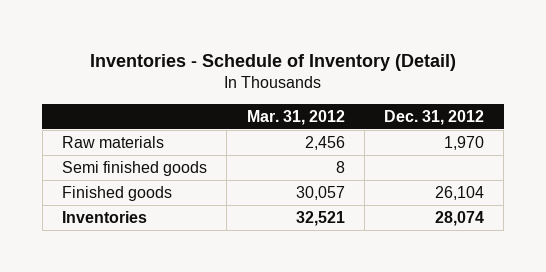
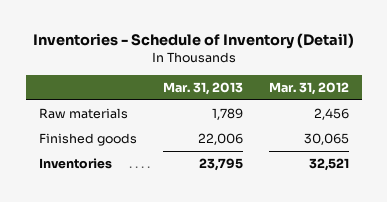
[384,109,485,125] Dec. 31, 2012 -> none
none -> [162,81,243,95] Mar. 31, 2013
[62,160,208,176] Semi finished goods -> none
[295,185,345,200] 30,057 -> [303,133,349,146] 30,065

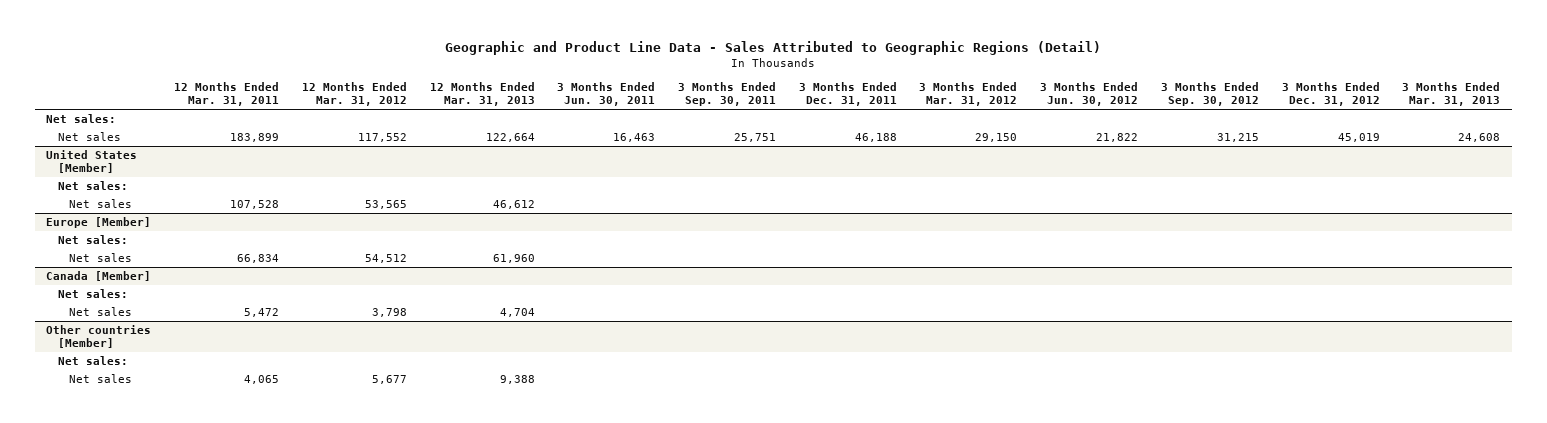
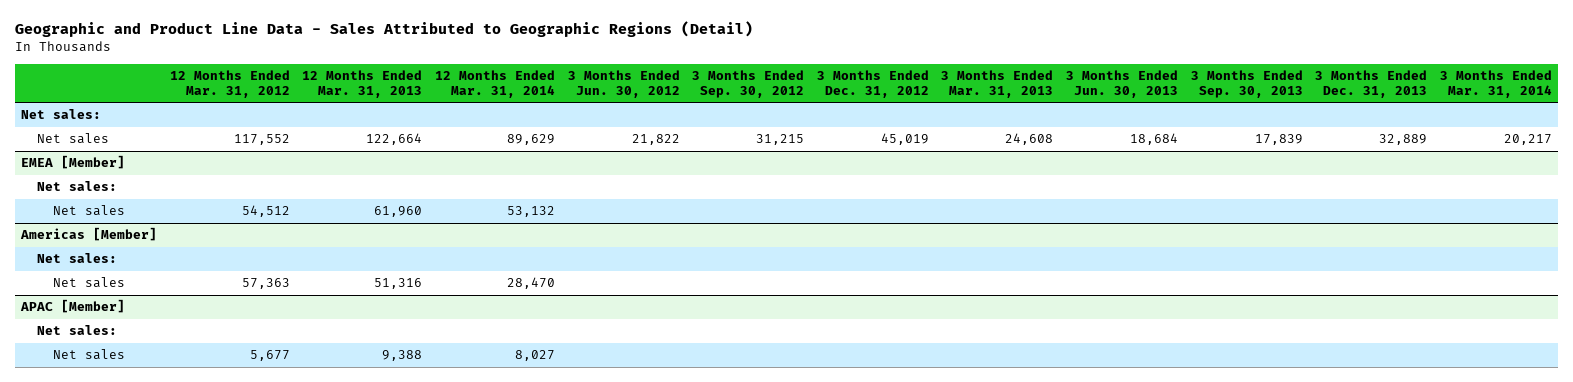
[174,81,280,107] 12 Months Ended Mar. 31, 2011 -> none
[557,81,656,107] 3 Months Ended Jun. 30, 2011 -> none
[678,81,777,107] 3 Months Ended Sep. 30, 2011 -> none
[798,81,897,107] 3 Months Ended Dec. 31, 2011 -> none
[919,81,1018,107] 3 Months Ended Mar. 31, 2012 -> none
none -> [435,70,556,98] 12 Months Ended Mar. 31, 2014
none -> [1066,70,1179,98] 3 Months Ended Jun. 30, 2013
none -> [1190,70,1303,98] 3 Months Ended Sep. 30, 2013
none -> [1315,70,1428,98] 3 Months Ended Dec. 31, 2013
none -> [1439,70,1552,98] 3 Months Ended Mar. 31, 2014
[46,149,138,174] United States [Member] -> none
[57,180,128,190] Net sales: -> none
[69,198,133,208] Net sales -> none
[46,216,152,228] Europe [Member] -> none
none -> [21,155,126,170] EMEA [Member]
[46,270,152,281] Canada [Member] -> none
none -> [20,227,158,242] Americas [Member]
[46,324,152,349] Other countries [Member] -> none
[371,307,407,317] 3,798 -> [241,278,290,290] 57,363
[499,307,535,317] 4,704 -> [374,278,423,290] 51,316
none -> [20,299,126,314] APAC [Member]

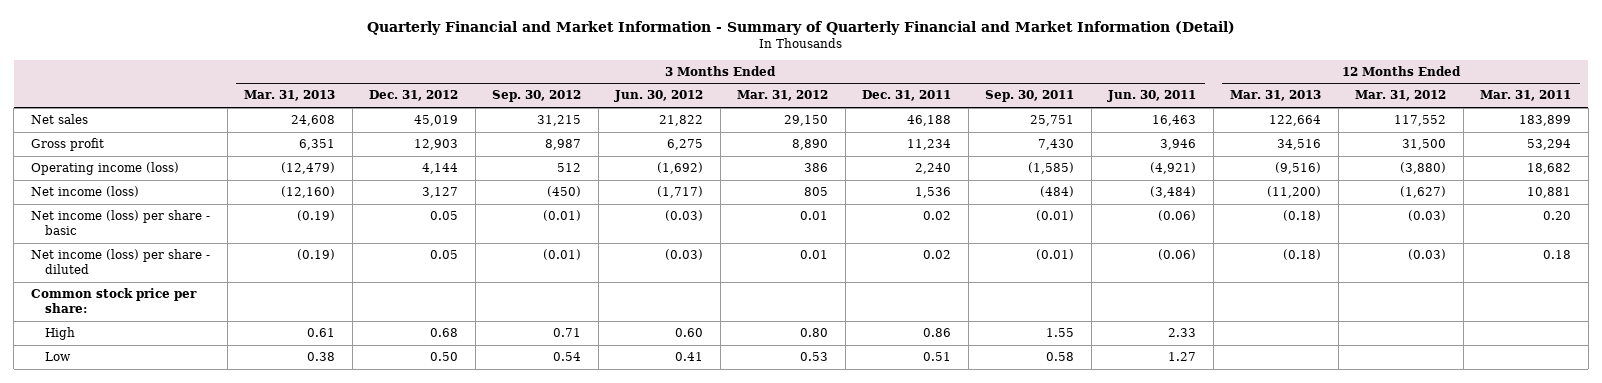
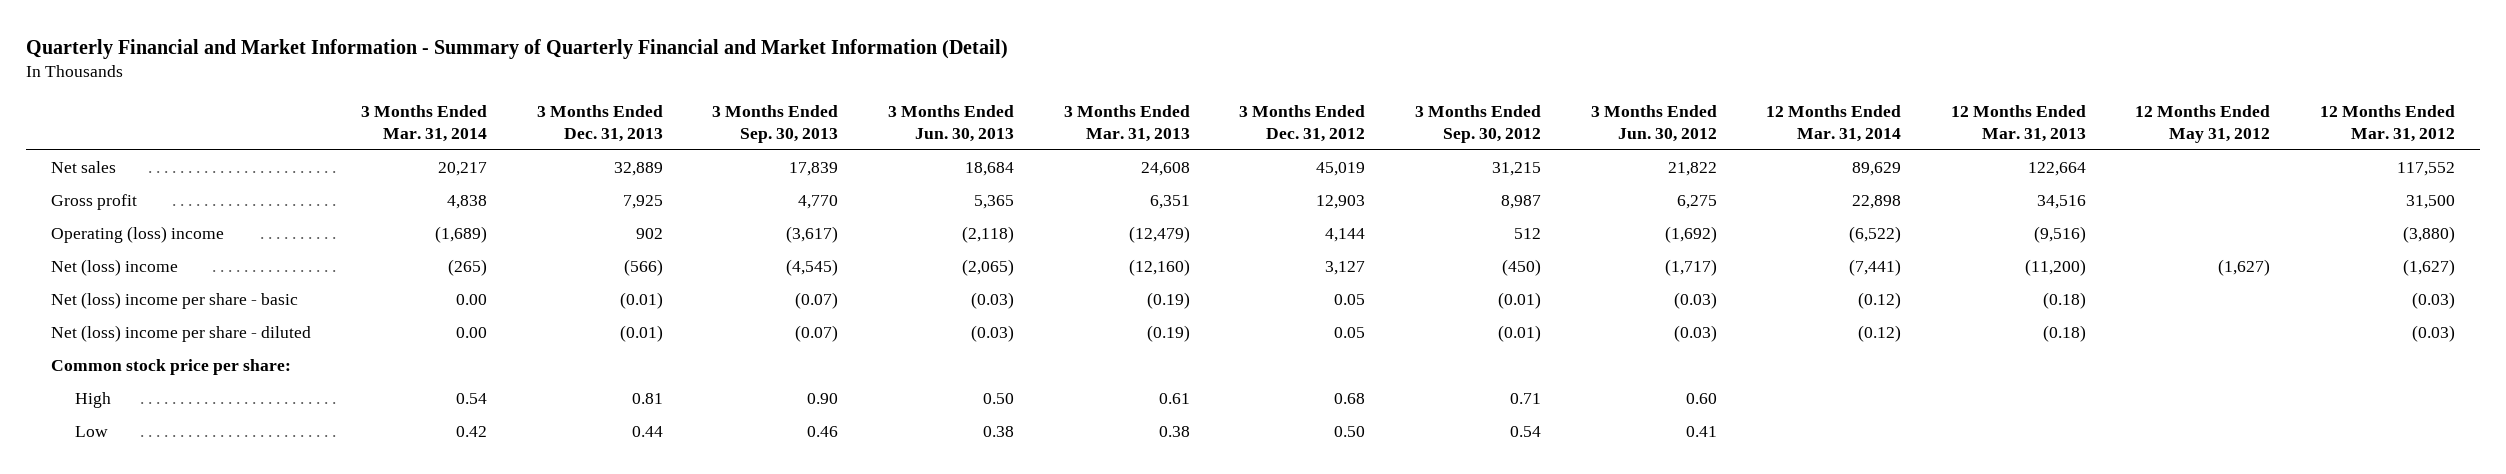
[737,90,829,102] Mar. 31, 2012 -> none
[862,90,952,102] Dec. 31, 2011 -> none
[985,90,1075,103] Sep. 30, 2011 -> none
[1107,90,1197,103] Jun. 30, 2011 -> none
[1480,90,1572,102] Mar. 31, 2011 -> none
none -> [360,104,487,143] 3 Months Ended Mar. 31, 2014
none -> [536,104,663,143] 3 Months Ended Dec. 31, 2013
none -> [712,104,839,144] 3 Months Ended Sep. 30, 2013
none -> [887,104,1014,143] 3 Months Ended Jun. 30, 2013
none -> [1766,104,1902,143] 12 Months Ended Mar. 31, 2014
none -> [2135,104,2271,144] 12 Months Ended May 31, 2012
[30,162,179,176] Operating income (loss) -> [51,226,225,244] Operating (loss) income
[30,186,139,198] Net income (loss) -> [51,259,179,277] Net (loss) income
[30,210,210,236] Net income (loss) per share - basic -> [51,292,299,310] Net (loss) income per share - basic
[30,249,210,275] Net income (loss) per share - diluted -> [51,325,312,343] Net (loss) income per share - diluted

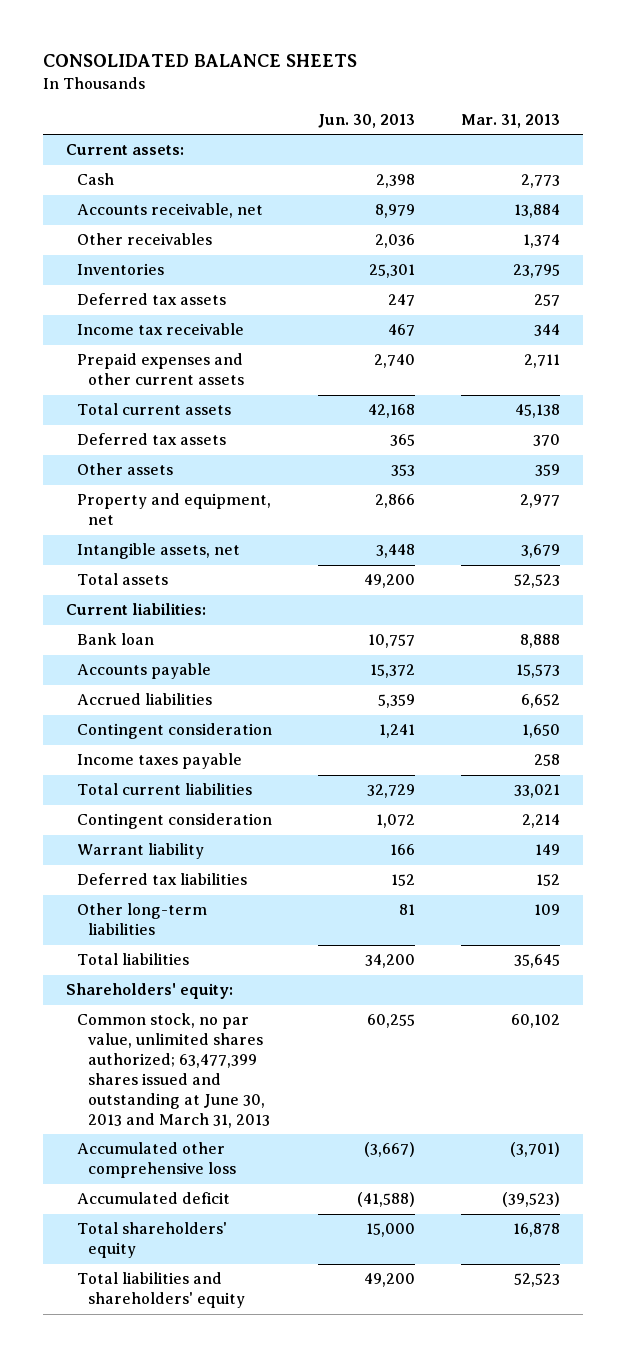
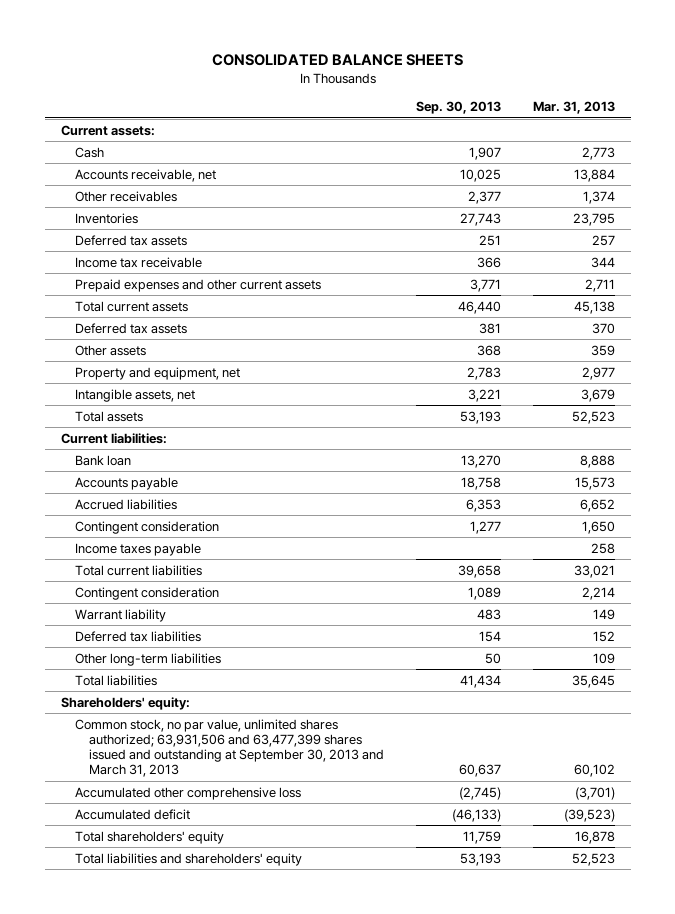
[318,113,416,128] Jun. 30, 2013 -> none
none -> [416,101,502,115] Sep. 30, 2013
[76,1013,271,1128] Common stock, no par value, unlimited shares authorized; 63,477,399 shares issued and outstanding at June 30, 2013 and March 31, 2013 -> [74,718,385,778] Common stock, no par value, unlimited shares authorized; 63,931,506 and 63,477,399 shares issued and outstanding at September 30, 2013 and March 31, 2013

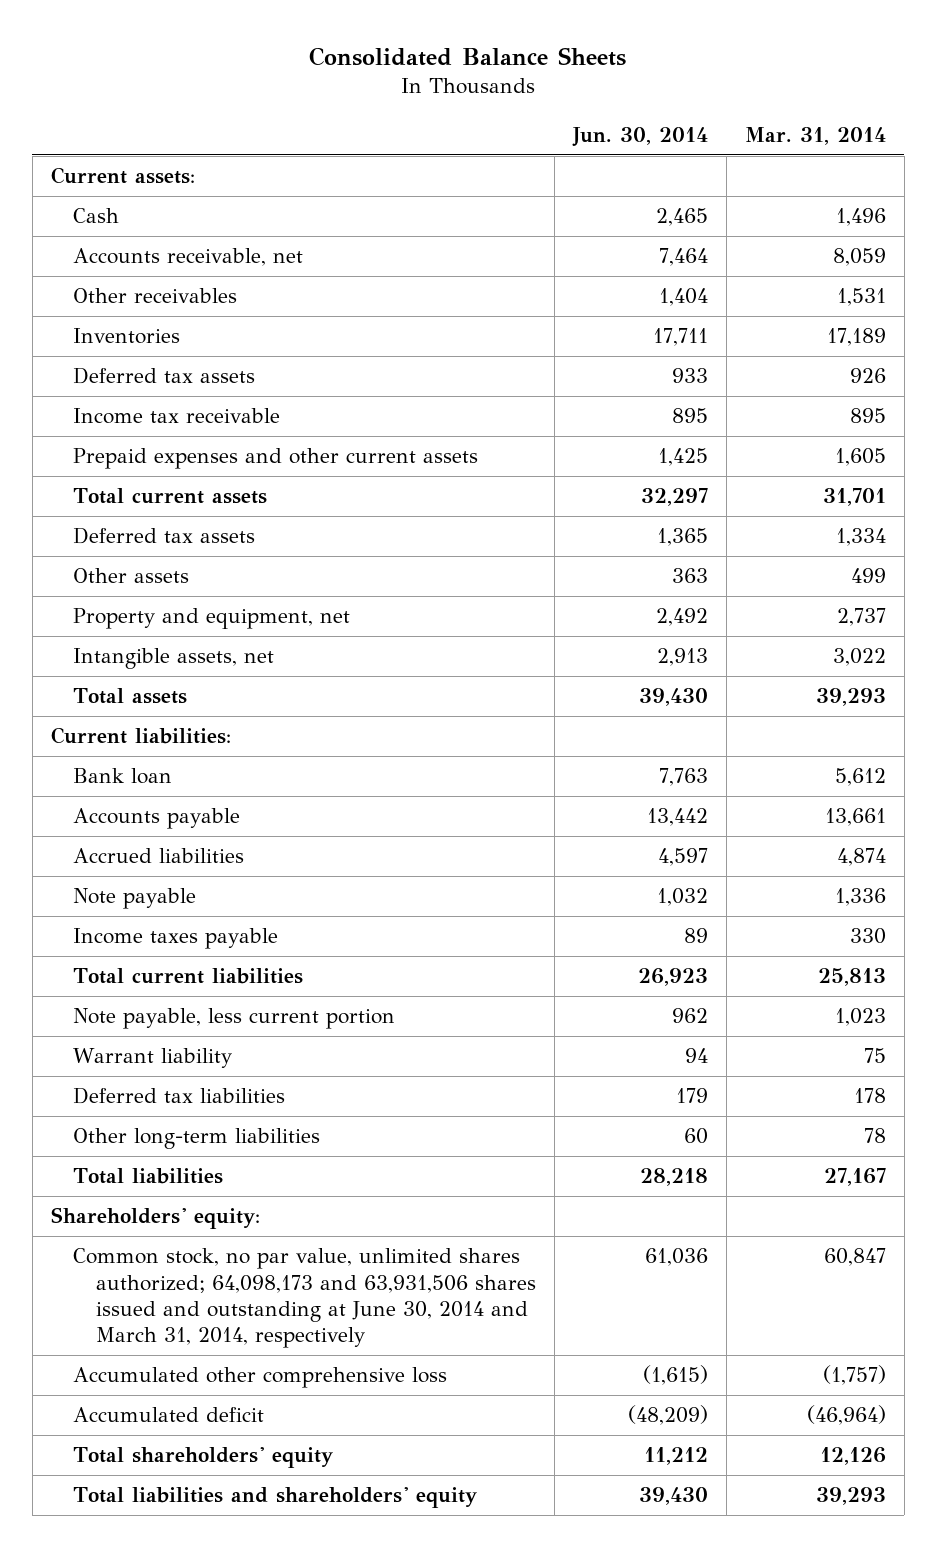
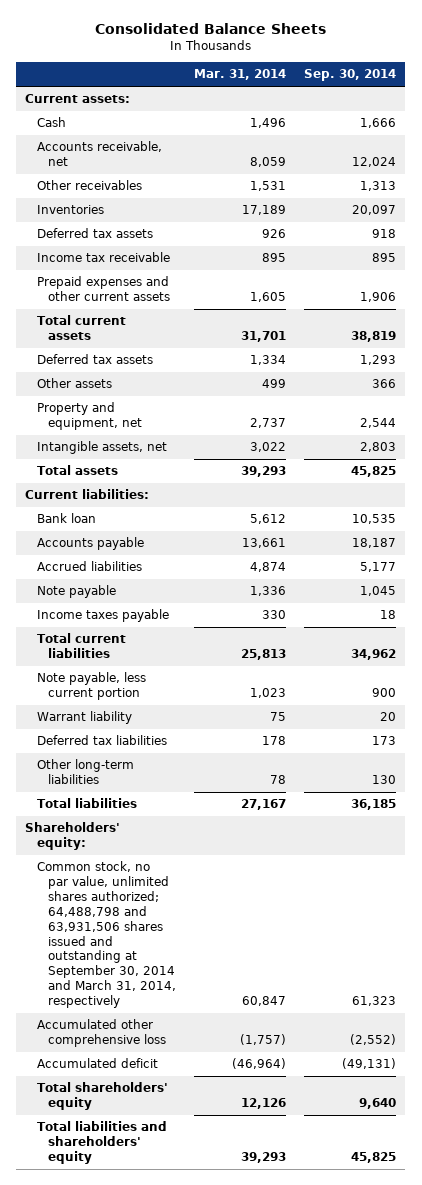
[571,126,708,147] Jun. 30, 2014 -> none
none -> [304,69,397,82] Sep. 30, 2014
[73,1248,536,1349] Common stock, no par value, unlimited shares authorized; 64,098,173 and 63,931,506 shares issued and outstanding at June 30, 2014 and March 31, 2014, respectively -> [36,861,177,1008] Common stock, no par value, unlimited shares authorized; 64,488,798 and 63,931,506 shares issued and outstanding at September 30, 2014 and March 31, 2014, respectively

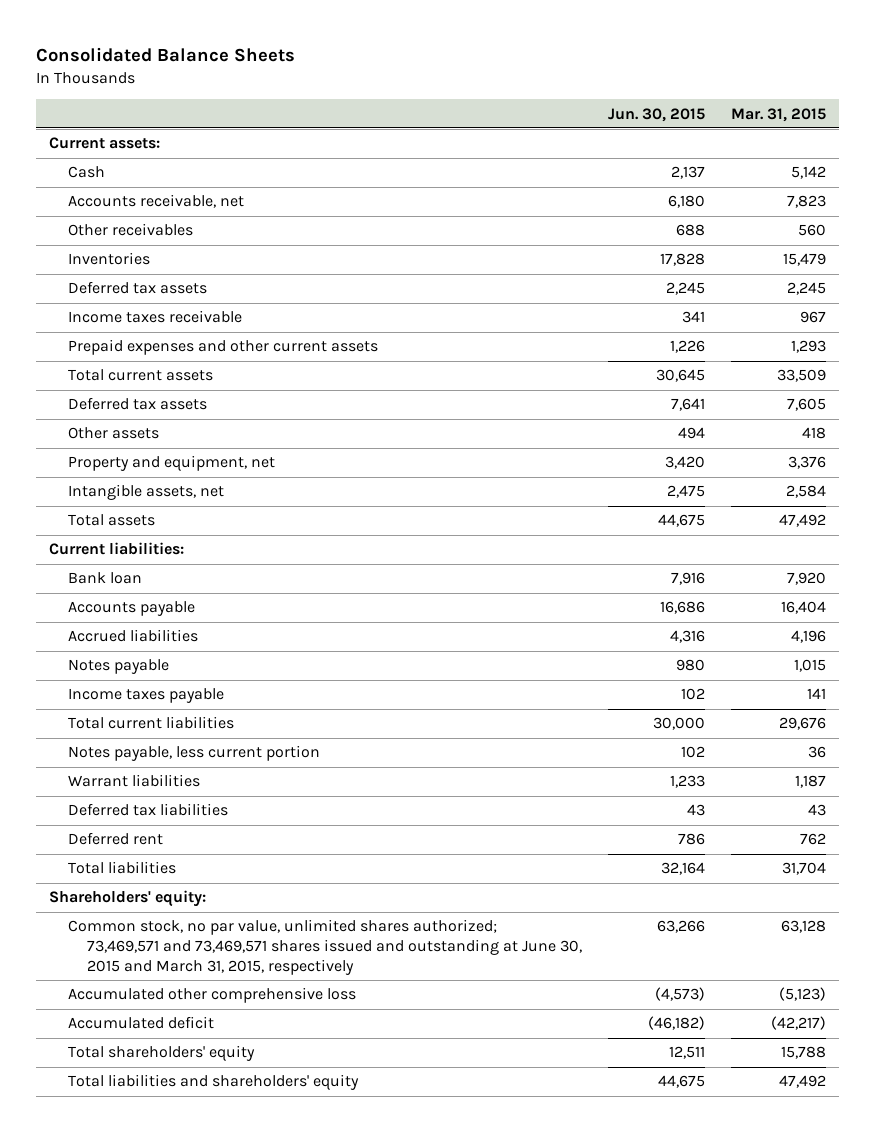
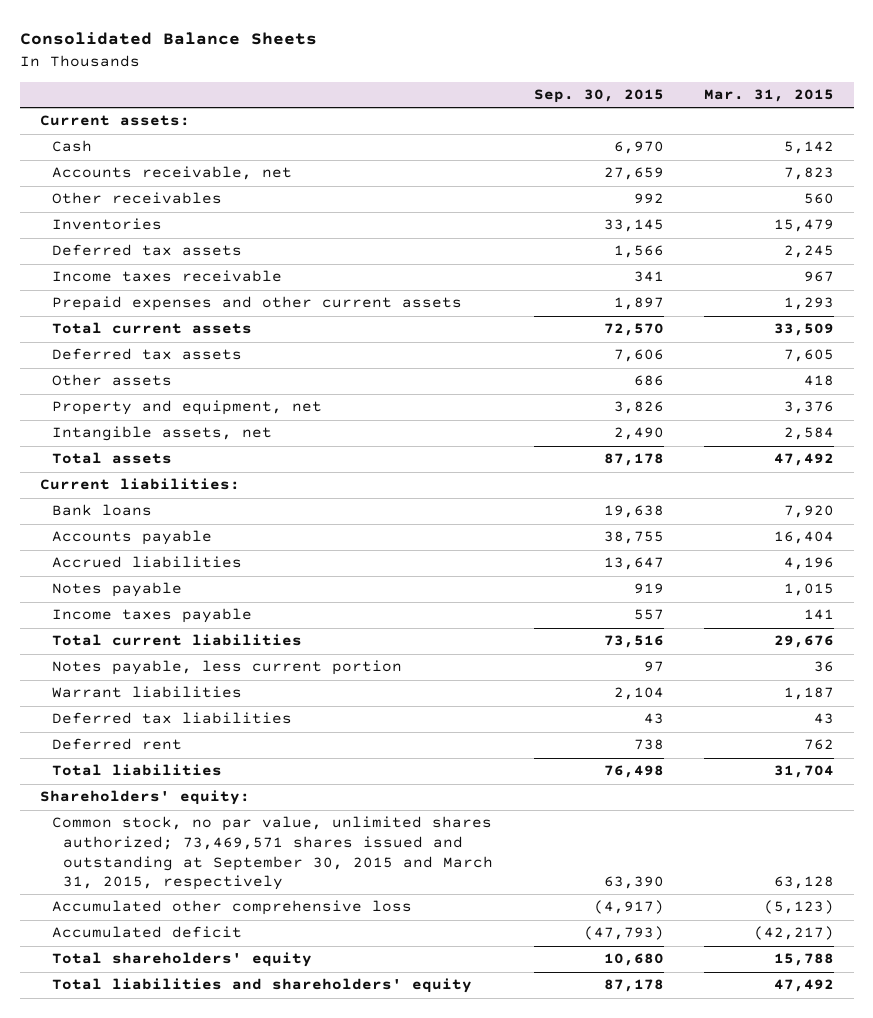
[607,107,705,122] Jun. 30, 2015 -> none
none -> [533,89,664,104] Sep. 30, 2015
[68,572,143,585] Bank loan -> [51,504,152,517] Bank loans
[68,919,582,975] Common stock, no par value, unlimited shares authorized; 73,469,571 and 73,469,571 shares issued and outstanding at June 30, 2015 and March 31, 2015, respectively -> [51,816,494,891] Common stock, no par value, unlimited shares authorized; 73,469,571 shares issued and outstanding at September 30, 2015 and March 31, 2015, respectively

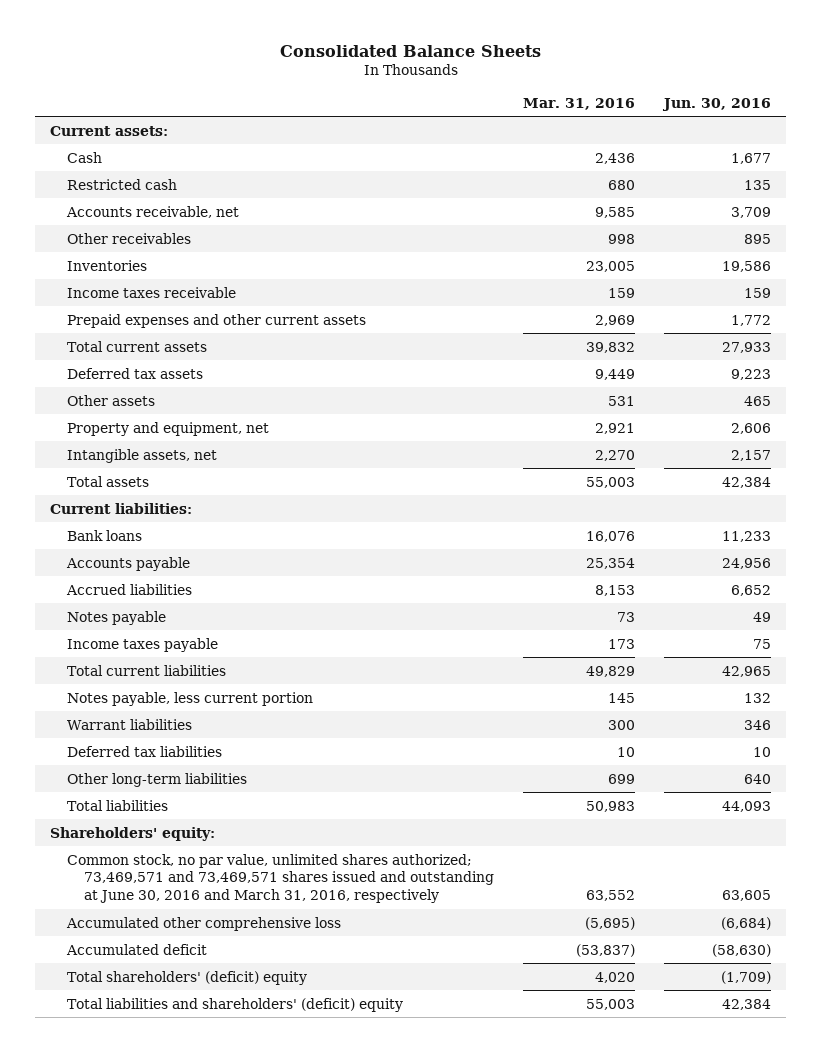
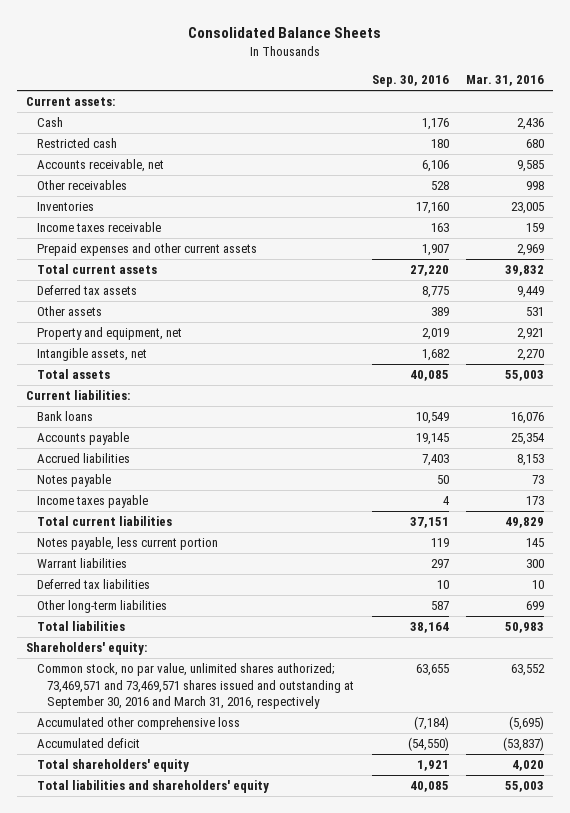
[662,97,772,111] Jun. 30, 2016 -> none
none -> [371,75,449,88] Sep. 30, 2016
[66,853,494,904] Common stock, no par value, unlimited shares authorized; 73,469,571 and 73,469,571 shares issued and outstanding at June 30, 2016 and March 31, 2016, respectively -> [36,663,355,710] Common stock, no par value, unlimited shares authorized; 73,469,571 and 73,469,571 shares issued and outstanding at September 30, 2016 and March 31, 2016, respectively
[66,970,307,985] Total shareholders' (deficit) equity -> [36,759,189,773] Total shareholders' equity
[66,997,403,1012] Total liabilities and shareholders' (deficit) equity -> [36,780,269,794] Total liabilities and shareholders' equity

